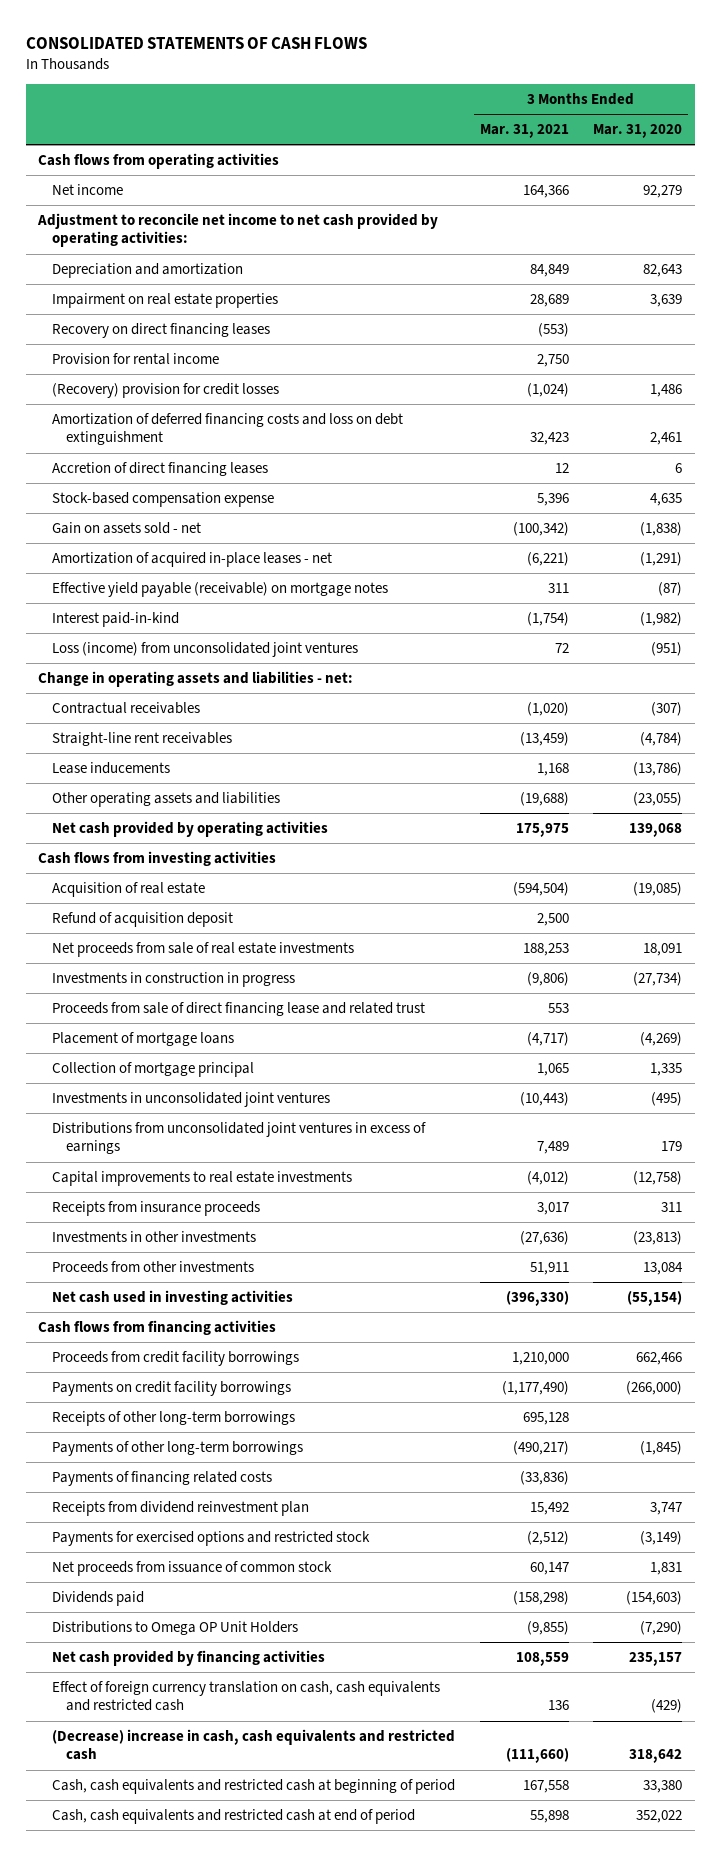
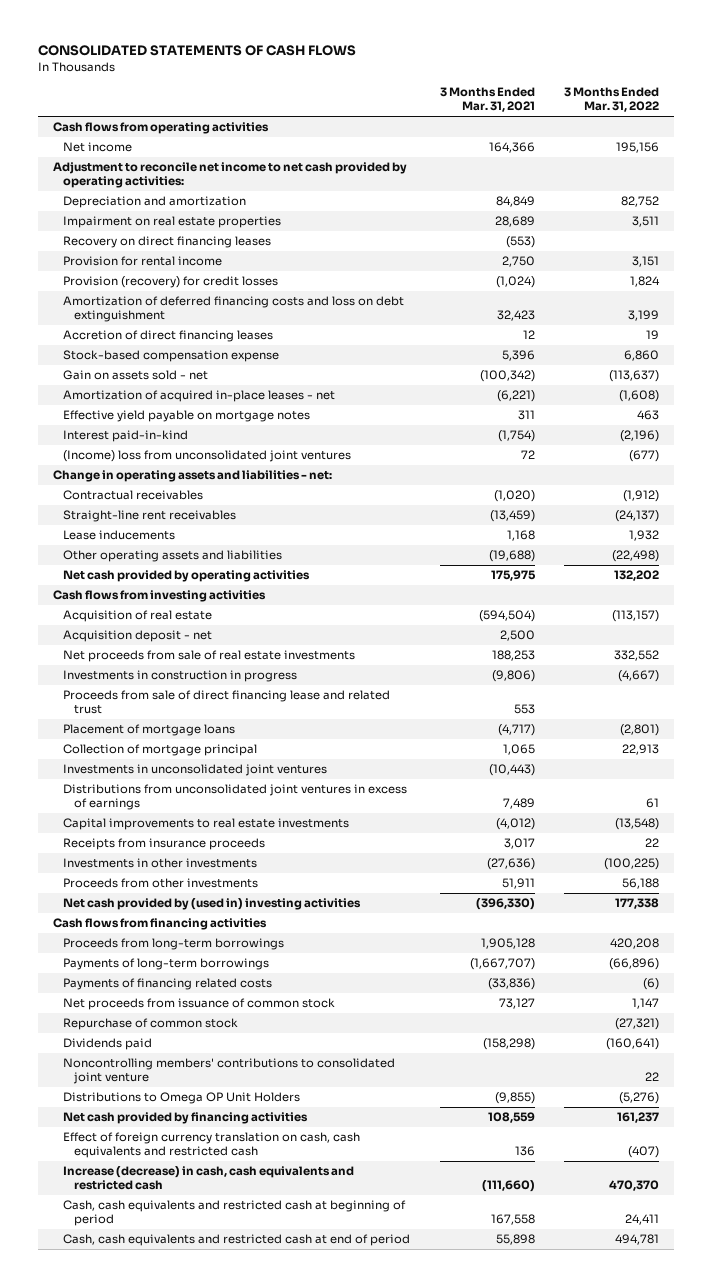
[593,124,683,139] Mar. 31, 2020 -> none
none -> [564,87,660,113] 3 Months Ended Mar. 31, 2022
[52,382,280,398] (Recovery) provision for credit losses -> [63,276,279,289] Provision (recovery) for credit losses
[52,581,389,597] Effective yield payable (receivable) on mortgage notes -> [63,410,311,423] Effective yield payable on mortgage notes
[52,641,359,657] Loss (income) from unconsolidated joint ventures -> [63,450,352,463] (Income) loss from unconsolidated joint ventures
[52,911,234,927] Refund of acquisition deposit -> [63,630,213,643] Acquisition deposit - net
[52,1289,294,1305] Net cash used in investing activities -> [63,898,362,911] Net cash provided by (used in) investing activities
[52,1350,300,1366] Proceeds from credit facility borrowings -> none
[52,1380,292,1396] Payments on credit facility borrowings -> none
[52,1410,296,1426] Receipts of other long-term borrowings -> none
none -> [63,938,285,951] Proceeds from long-term borrowings
[52,1440,304,1456] Payments of other long-term borrowings -> [63,958,270,971] Payments of long-term borrowings
[512,1440,569,1455] (490,217) -> [469,958,535,971] (1,667,707)
[52,1500,310,1516] Receipts from dividend reinvestment plan -> none
[52,1530,371,1546] Payments for exercised options and restricted stock -> none
[529,1561,569,1575] 60,147 -> [498,998,535,1010] 73,127
none -> [63,1018,239,1031] Repurchase of common stock
none -> [63,1058,396,1085] Noncontrolling members' contributions to consolidated joint venture
[52,1728,456,1761] (Decrease) increase in cash, cash equivalents and restricted cash -> [63,1166,355,1191] Increase (decrease) in cash, cash equivalents and restricted cash

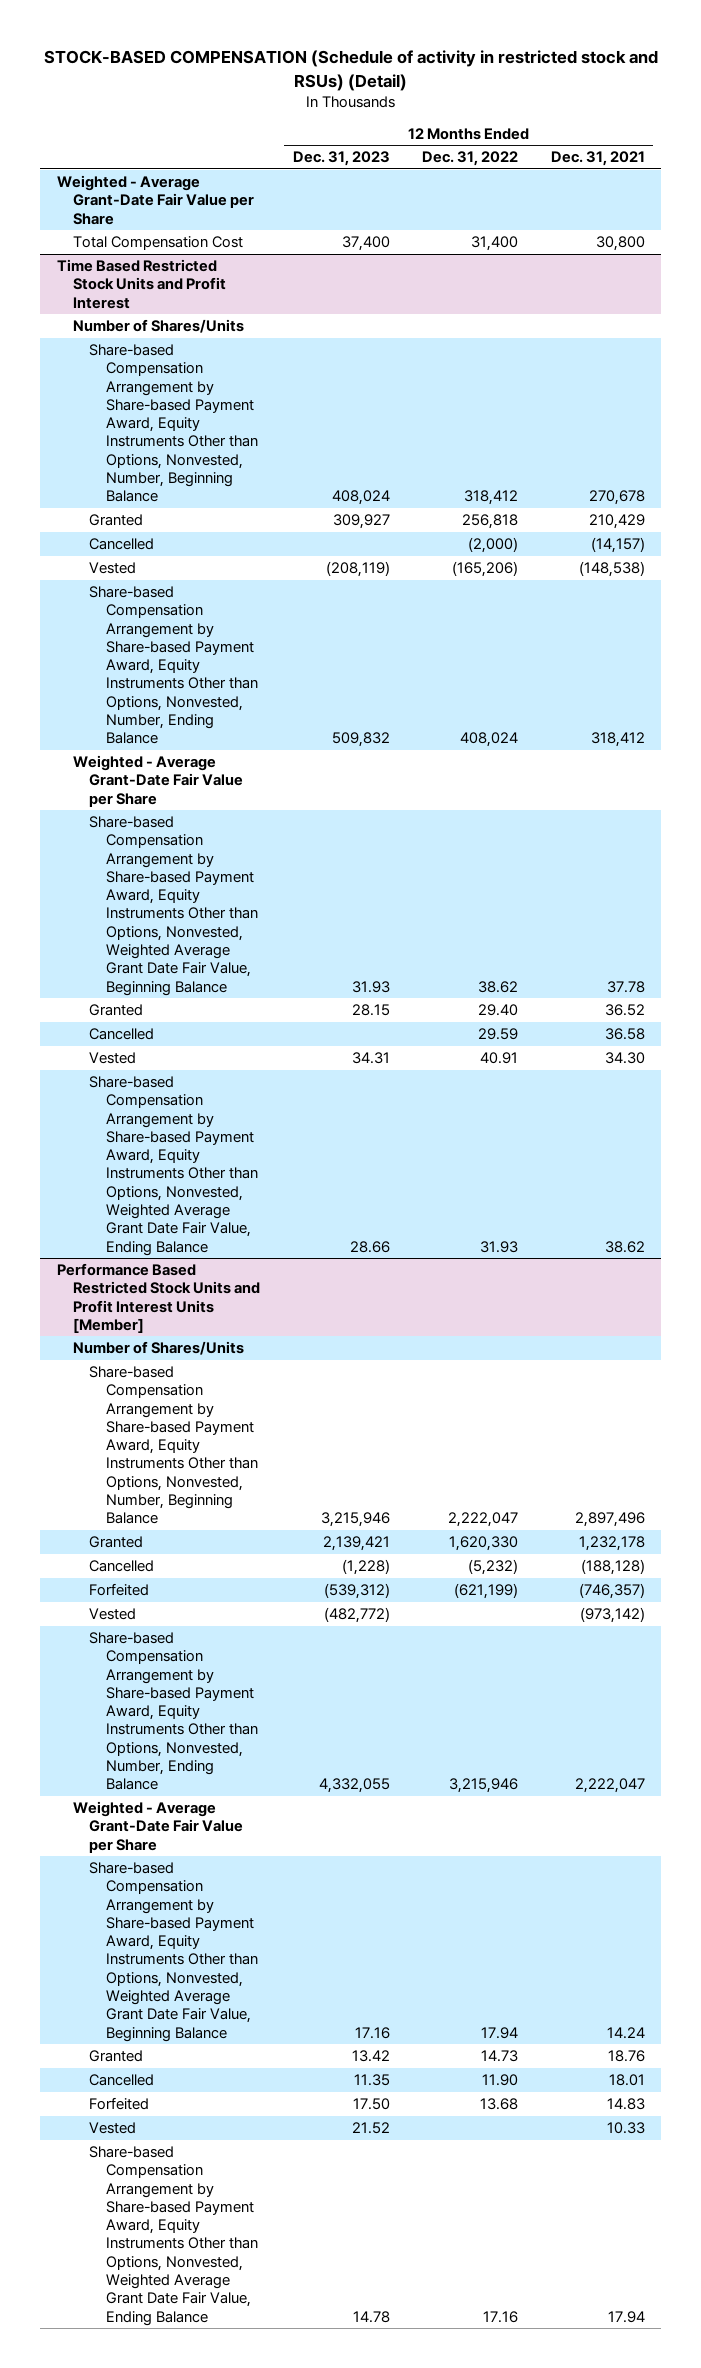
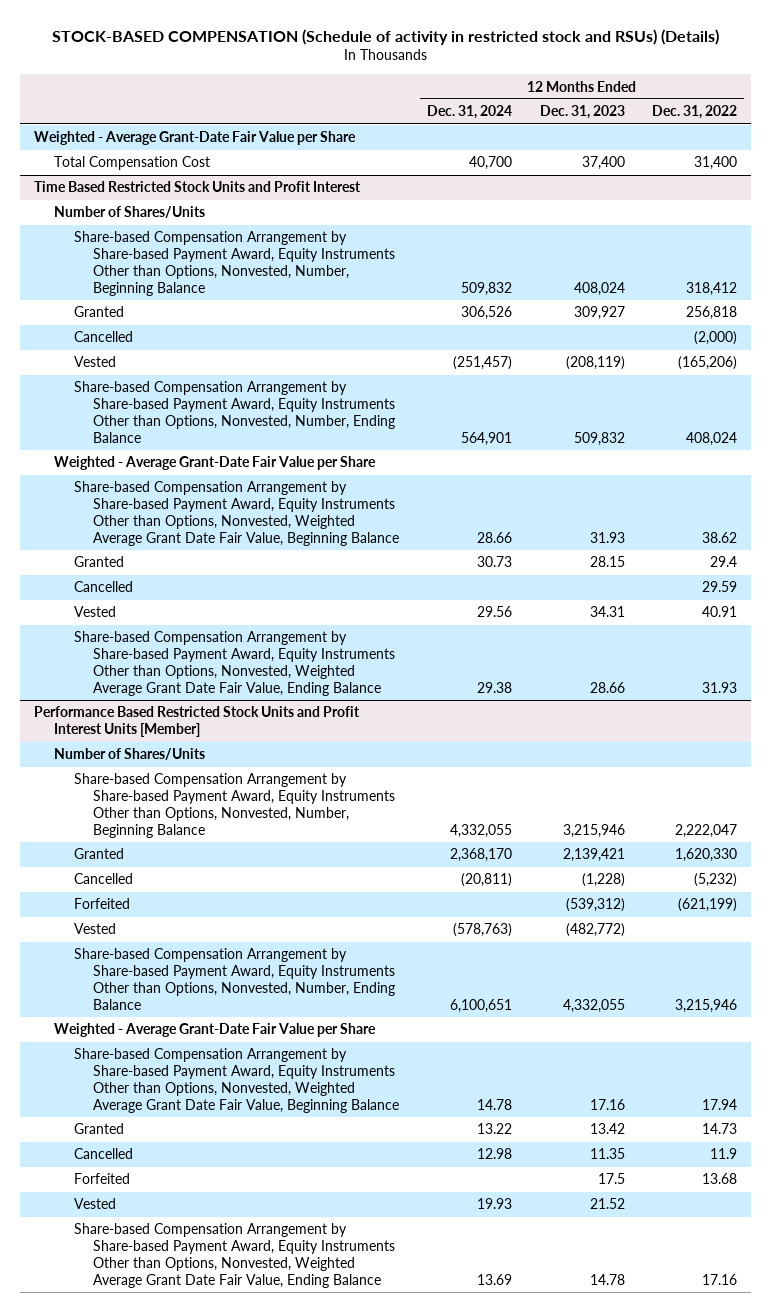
[43,50,658,91] STOCK-BASED COMPENSATION (Schedule of activity in restricted stock and RSUs) (Detail) -> [51,28,719,45] STOCK-BASED COMPENSATION (Schedule of activity in restricted stock and RSUs) (Details)
[550,151,645,167] Dec. 31, 2021 -> none
none -> [426,105,512,120] Dec. 31, 2024
[478,1004,519,1017] 29.40 -> [710,556,738,568] 29.4
[482,2074,519,2087] 11.90 -> [710,1148,738,1160] 11.9
[352,2098,390,2111] 17.50 -> [597,1173,625,1185] 17.5

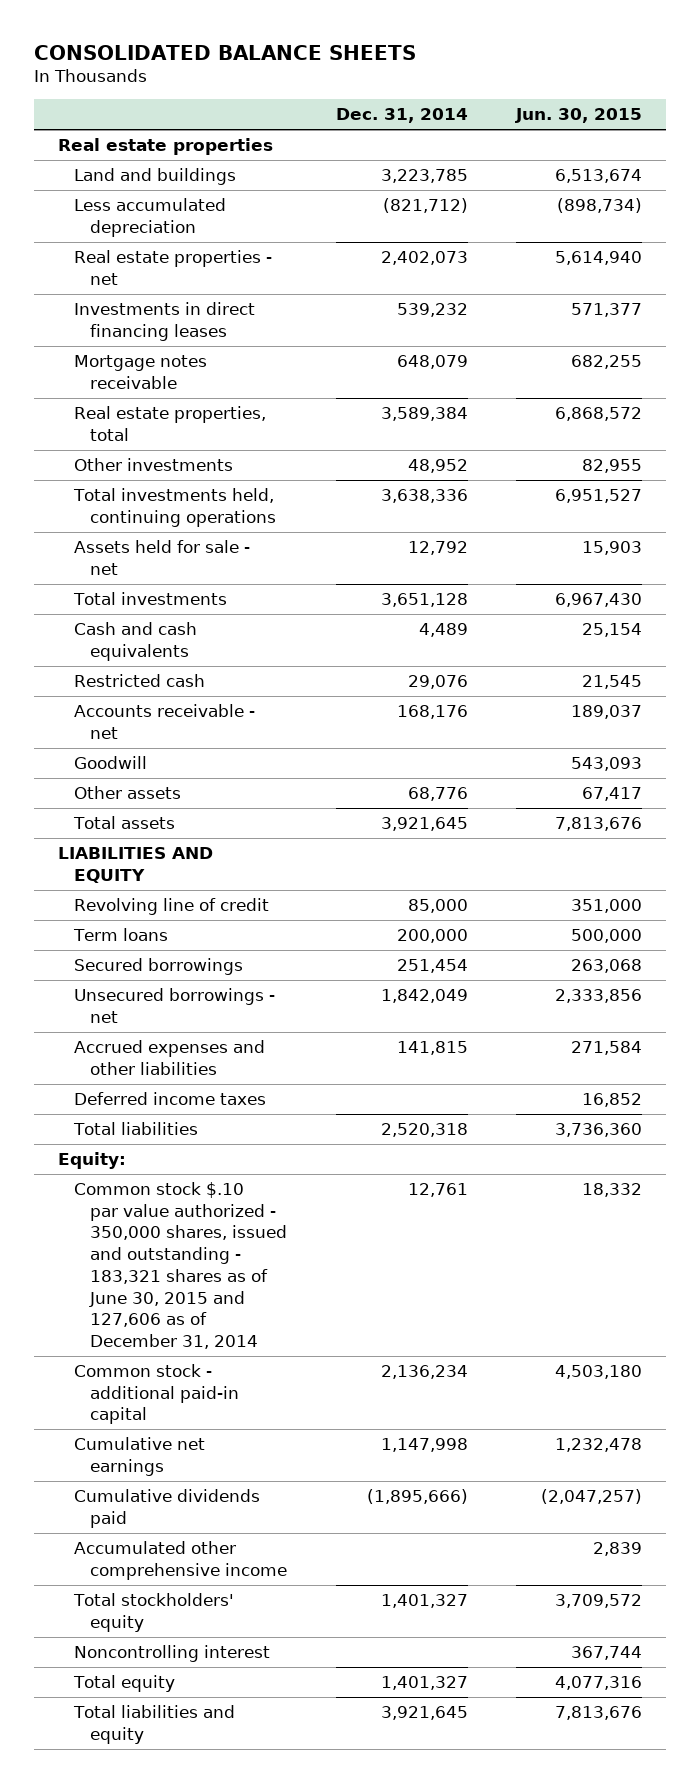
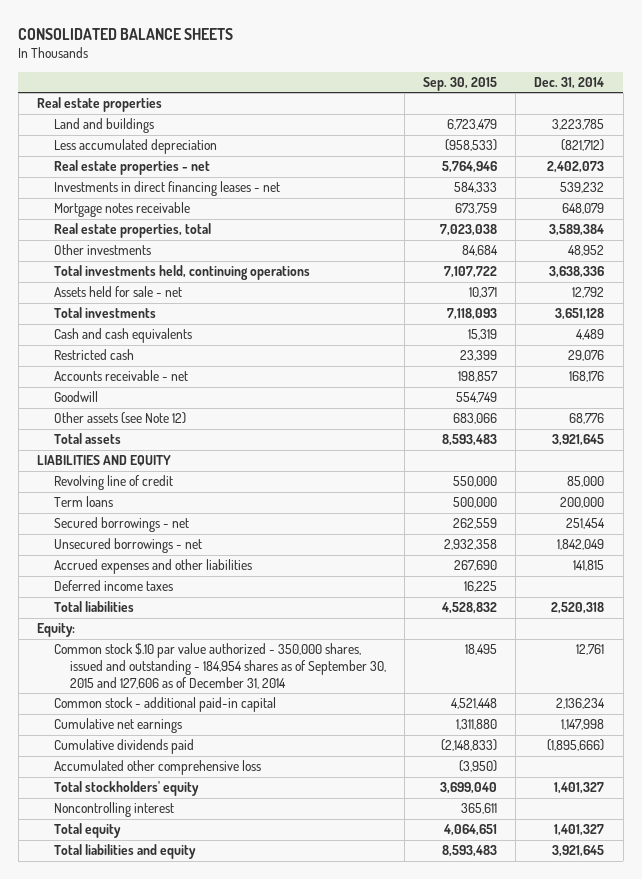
[514,108,642,124] Jun. 30, 2015 -> none
none -> [423,76,498,91] Sep. 30, 2015
[73,302,255,341] Investments in direct financing leases -> [53,181,280,197] Investments in direct financing leases - net
[73,786,181,800] Other assets -> [53,412,186,425] Other assets (see Note 12)
[73,958,243,976] Secured borrowings -> [53,517,189,533] Secured borrowings - net
[73,1182,288,1349] Common stock $.10 par value authorized - 350,000 shares, issued and outstanding - 183,321 shares as of June 30, 2015 and 127,606 as of December 31, 2014 -> [53,643,387,689] Common stock $.10 par value authorized - 350,000 shares, issued and outstanding - 184,954 shares as of September 30, 2015 and 127,606 as of December 31, 2014
[73,1541,288,1580] Accumulated other comprehensive income -> [53,760,261,776] Accumulated other comprehensive loss

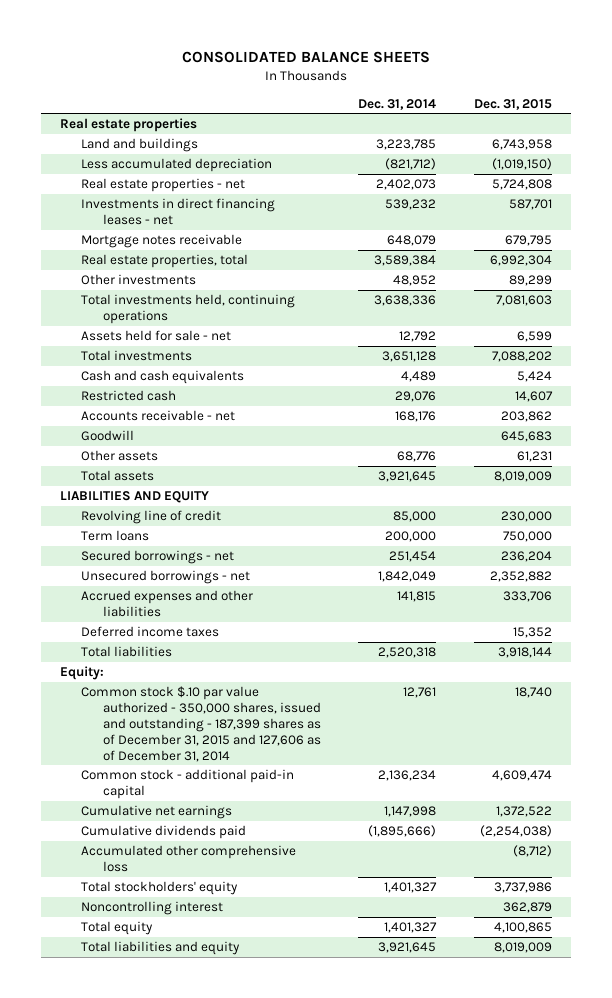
[423,76,498,91] Sep. 30, 2015 -> none
none -> [474,98,553,110] Dec. 31, 2015
[53,412,186,425] Other assets (see Note 12) -> [81,450,159,462] Other assets
[53,643,387,689] Common stock $.10 par value authorized - 350,000 shares, issued and outstanding - 184,954 shares as of September 30, 2015 and 127,606 as of December 31, 2014 -> [81,686,321,762] Common stock $.10 par value authorized - 350,000 shares, issued and outstanding - 187,399 shares as of December 31, 2015 and 127,606 as of December 31, 2014

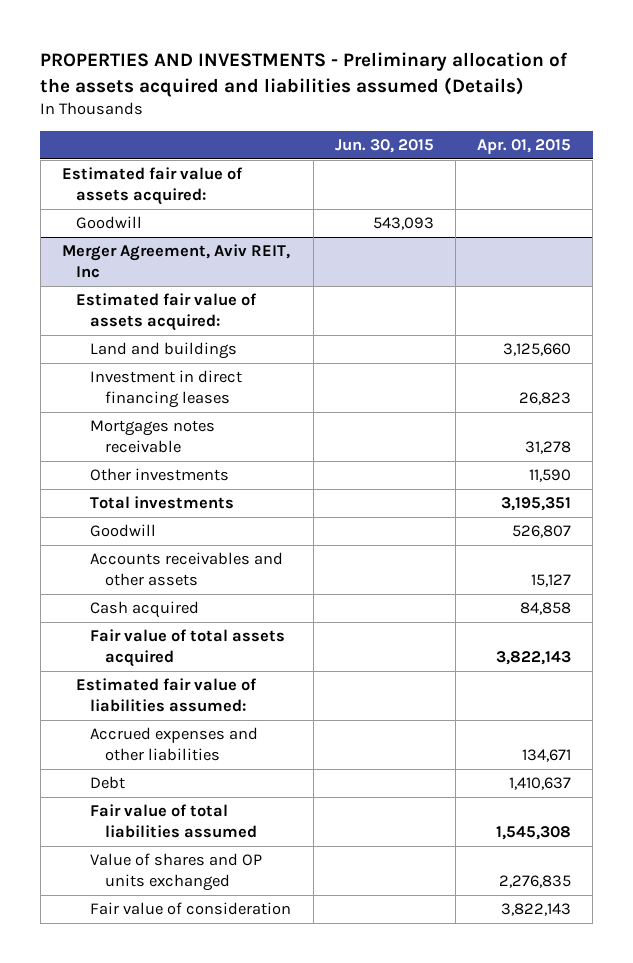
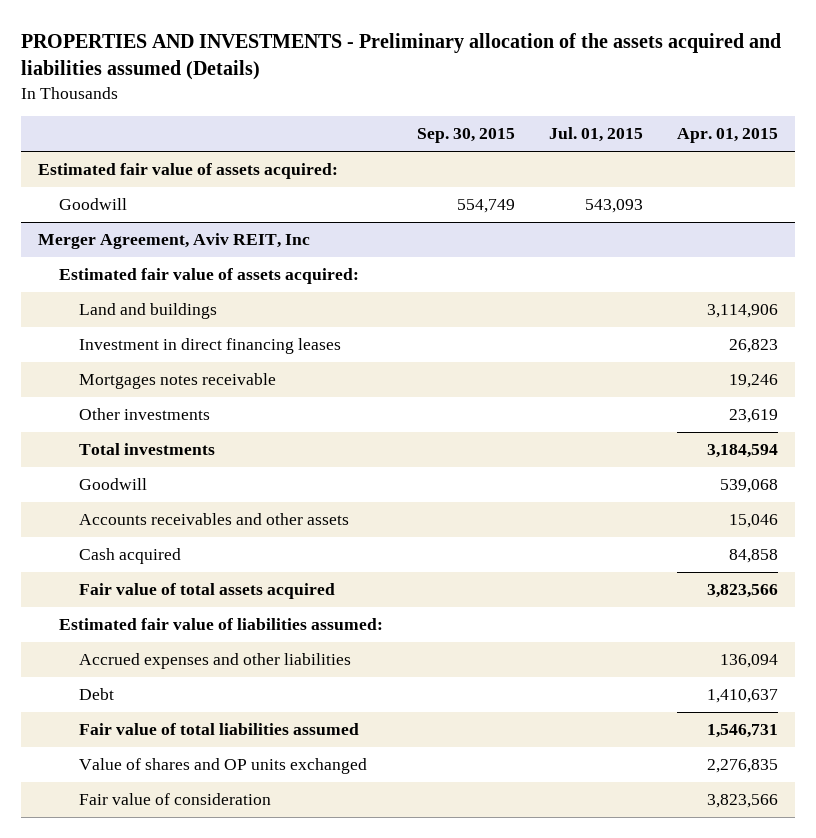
[334,139,434,154] Jun. 30, 2015 -> none
none -> [416,128,515,144] Sep. 30, 2015
none -> [548,127,643,143] Jul. 01, 2015
[503,343,572,357] 3,125,660 -> [707,304,779,319] 3,114,906
[525,440,572,454] 31,278 -> [729,374,779,389] 19,246
[529,469,572,483] 11,590 -> [729,409,779,424] 23,619
[501,497,572,512] 3,195,351 -> [707,444,779,459] 3,184,594
[512,525,572,539] 526,807 -> [720,479,779,494] 539,068
[531,573,572,587] 15,127 -> [729,514,779,529] 15,046
[496,650,572,665] 3,822,143 -> [707,584,779,599] 3,823,566
[522,748,572,762] 134,671 -> [720,654,779,669] 136,094
[496,825,572,840] 1,545,308 -> [707,724,779,739] 1,546,731
[501,903,572,917] 3,822,143 -> [707,794,779,809] 3,823,566

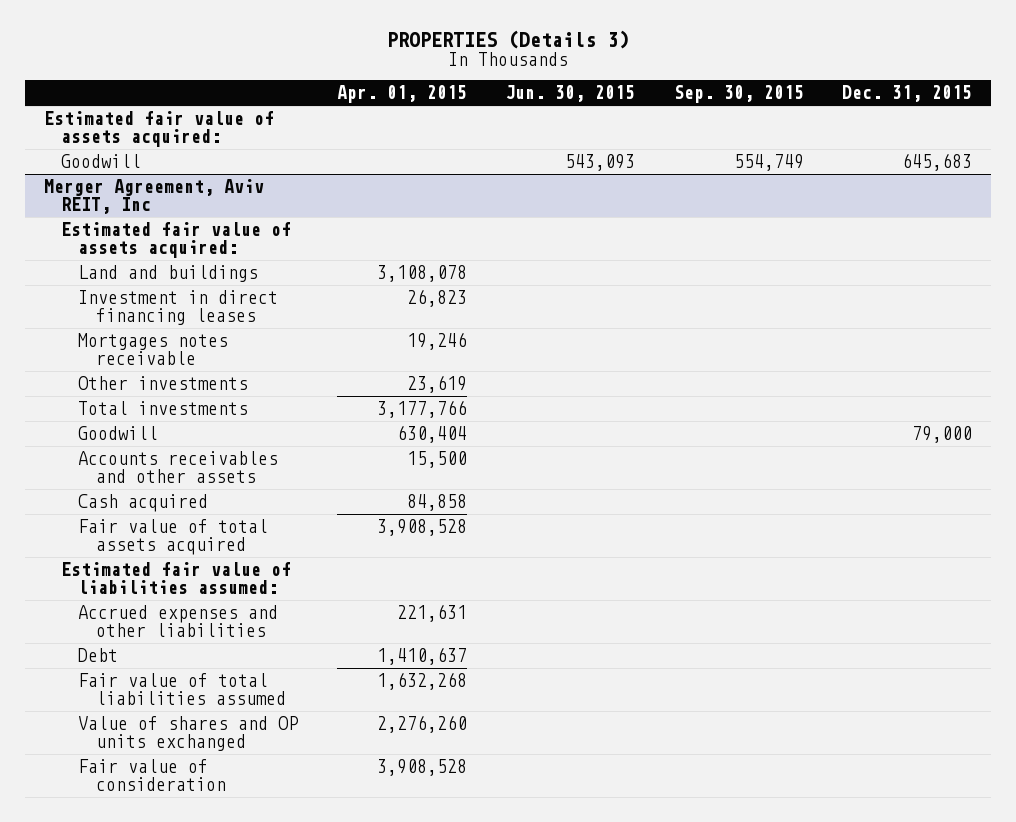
[21,33,782,81] PROPERTIES AND INVESTMENTS - Preliminary allocation of the assets acquired and liabilities assumed (Details) -> [387,29,630,49] PROPERTIES (Details 3)
[548,127,643,143] Jul. 01, 2015 -> none
none -> [505,85,636,103] Jun. 30, 2015
none -> [842,85,973,103] Dec. 31, 2015
[707,304,779,319] 3,114,906 -> [376,265,467,283] 3,108,078
[707,444,779,459] 3,184,594 -> [376,400,467,419] 3,177,766
[720,479,779,494] 539,068 -> [396,425,467,444] 630,404
[729,514,779,529] 15,046 -> [406,451,467,469] 15,500
[707,584,779,599] 3,823,566 -> [376,519,467,537] 3,908,528
[720,654,779,669] 136,094 -> [396,604,467,623] 221,631
[707,724,779,739] 1,546,731 -> [376,672,467,691] 1,632,268
[707,759,779,774] 2,276,835 -> [376,715,467,734] 2,276,260
[707,794,779,809] 3,823,566 -> [376,759,467,777] 3,908,528

